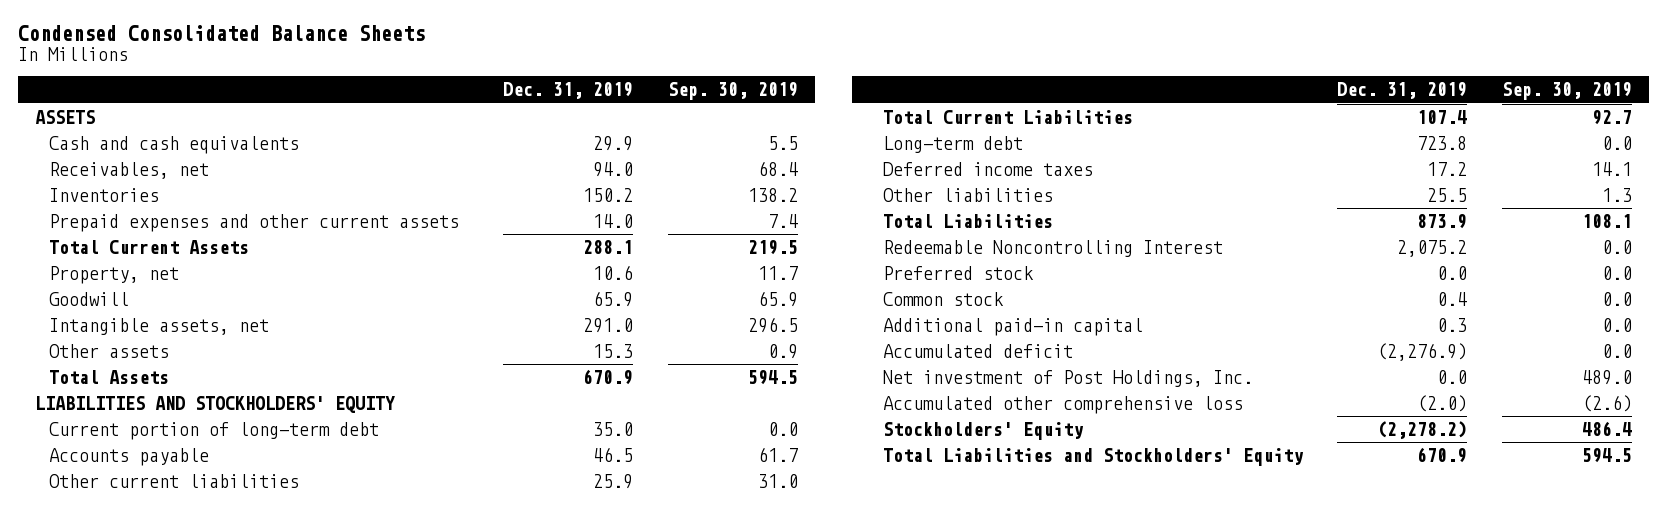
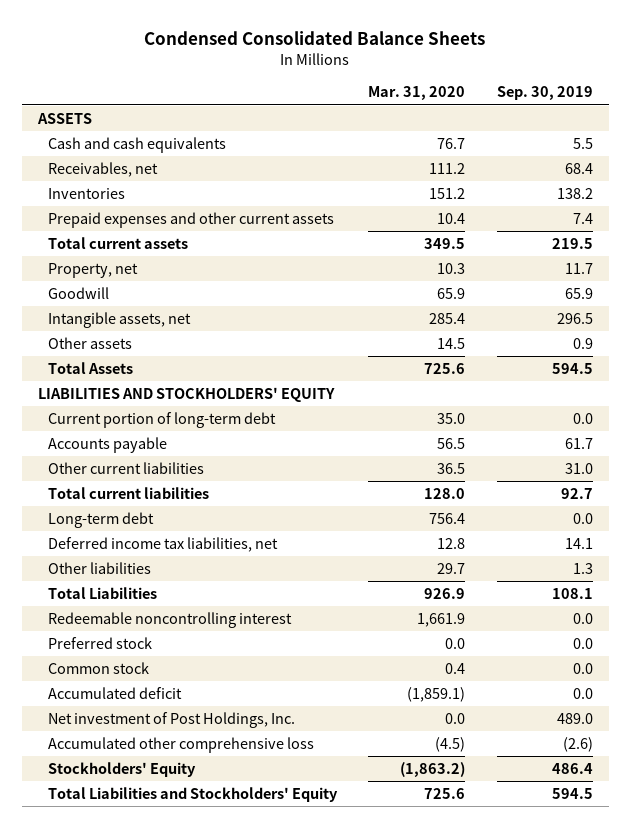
[503,82,634,100] Dec. 31, 2019 -> none
none -> [368,86,466,101] Mar. 31, 2020
[48,240,249,255] Total Current Assets -> [47,237,188,250] Total current assets
[882,110,1133,125] Total Current Liabilities -> [47,487,209,500] Total current liabilities
[882,162,1093,177] Deferred income taxes -> [47,537,278,553] Deferred income tax liabilities, net
[882,240,1223,258] Redeemable Noncontrolling Interest -> [47,612,292,629] Redeemable noncontrolling interest
[882,318,1143,337] Additional paid-in capital -> none

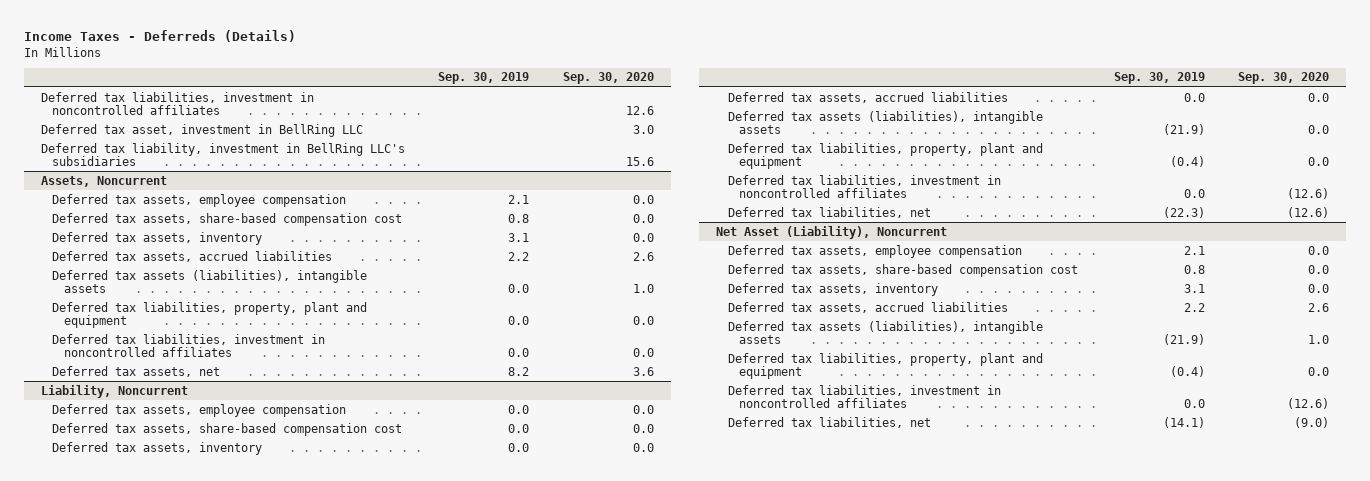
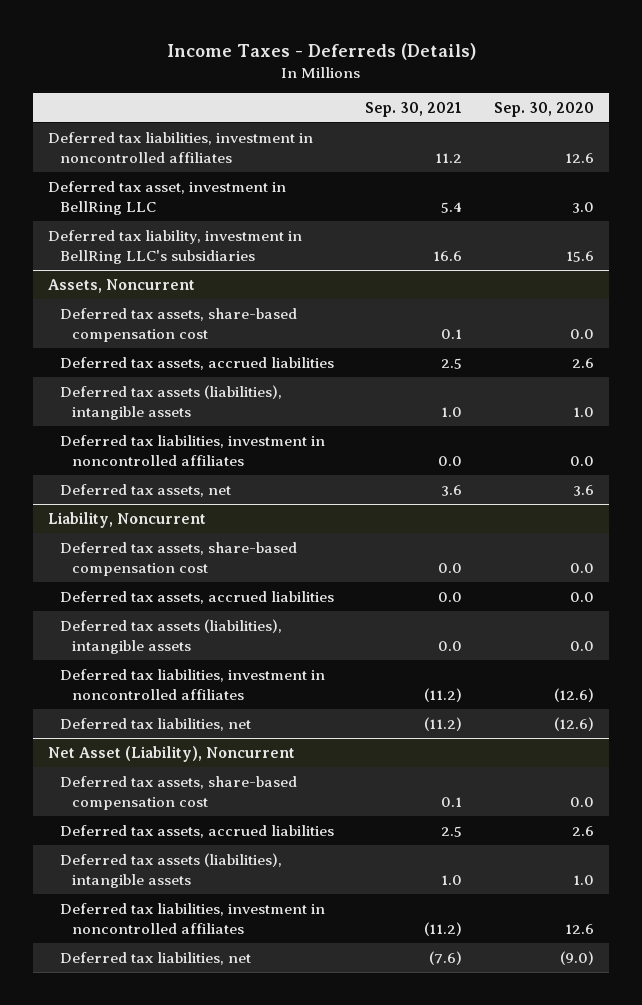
[438,72,530,85] Sep. 30, 2019 -> none
none -> [365,101,463,117] Sep. 30, 2021
[52,193,347,207] Deferred tax assets, employee compensation -> none
[52,231,263,245] Deferred tax assets, inventory -> none
[52,301,368,328] Deferred tax liabilities, property, plant and equipment -> none
[52,403,347,417] Deferred tax assets, employee compensation -> none
[52,441,263,455] Deferred tax assets, inventory -> none
[727,142,1043,169] Deferred tax liabilities, property, plant and equipment -> none
[727,244,1022,258] Deferred tax assets, employee compensation -> none
[727,282,938,296] Deferred tax assets, inventory -> none
[727,352,1043,379] Deferred tax liabilities, property, plant and equipment -> none
[1287,397,1330,409] (12.6) -> [564,923,594,934] 12.6

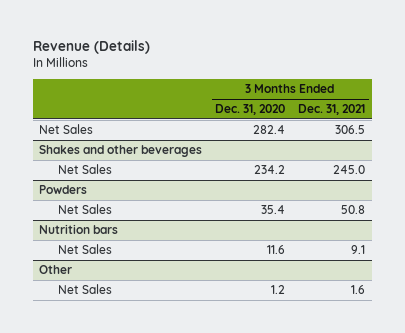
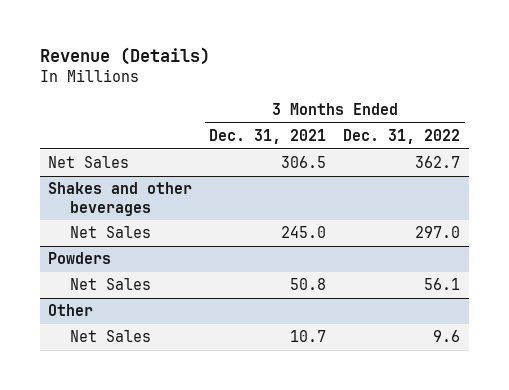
[215,104,286,116] Dec. 31, 2020 -> none
none -> [343,128,461,144] Dec. 31, 2022
[39,224,119,235] Nutrition bars -> none
[57,244,112,255] Net Sales -> none
[351,285,366,295] 1.6 -> [290,330,327,343] 10.7

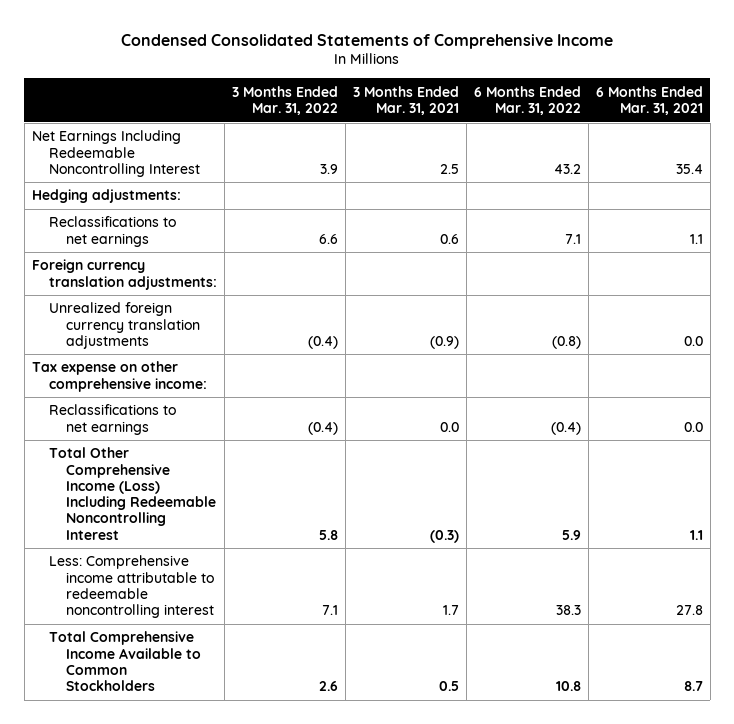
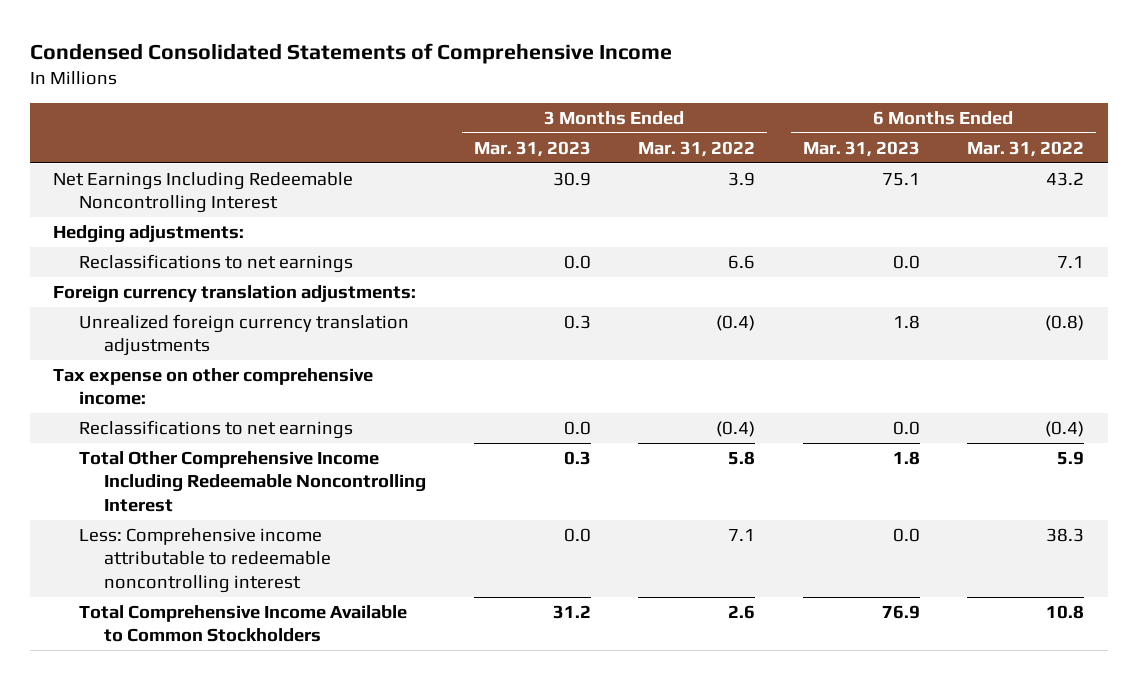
[352,85,459,115] 3 Months Ended Mar. 31, 2021 -> none
[595,85,703,115] 6 Months Ended Mar. 31, 2021 -> none
none -> [473,140,591,157] Mar. 31, 2023
none -> [802,140,920,157] Mar. 31, 2023
[48,447,217,540] Total Other Comprehensive Income (Loss) Including Redeemable Noncontrolling Interest -> [78,451,427,512] Total Other Comprehensive Income Including Redeemable Noncontrolling Interest

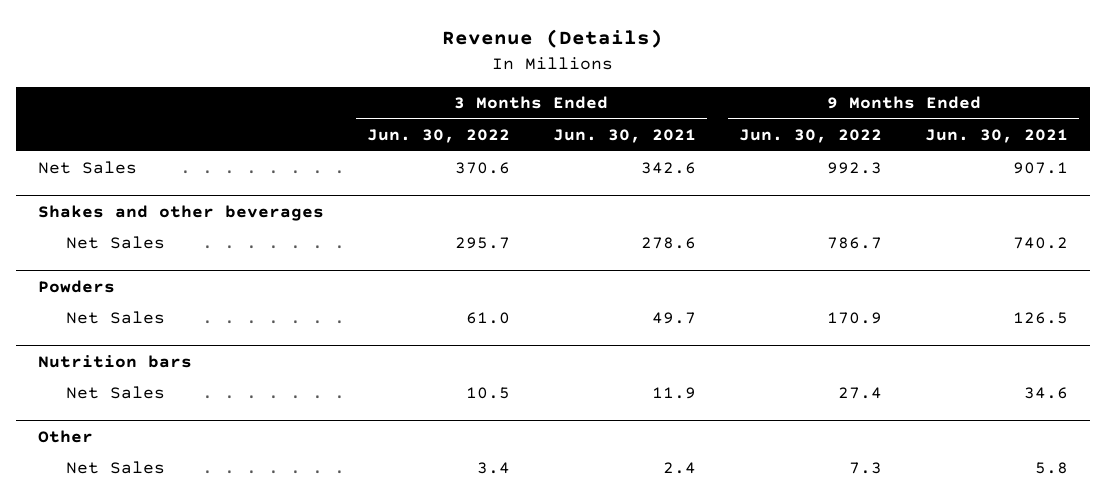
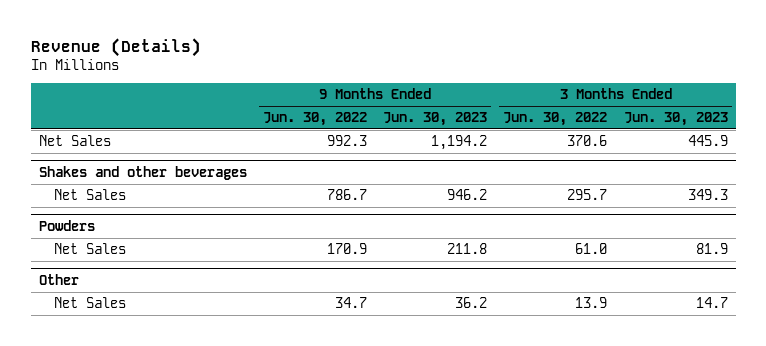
[552,129,696,144] Jun. 30, 2021 -> none
[925,129,1069,144] Jun. 30, 2021 -> none
none -> [383,112,488,127] Jun. 30, 2023
none -> [623,112,728,127] Jun. 30, 2023
[37,354,192,368] Nutrition bars -> none
[66,386,166,400] Net Sales -> none
[476,462,510,475] 3.4 -> [575,297,608,309] 13.9
[849,462,883,475] 7.3 -> [335,297,368,309] 34.7

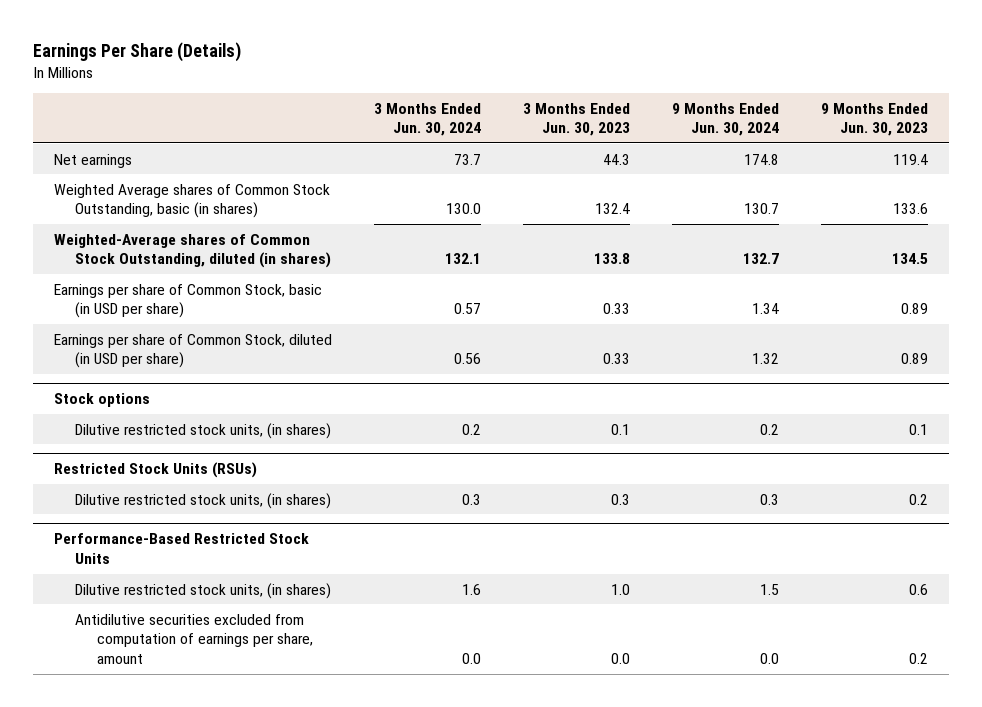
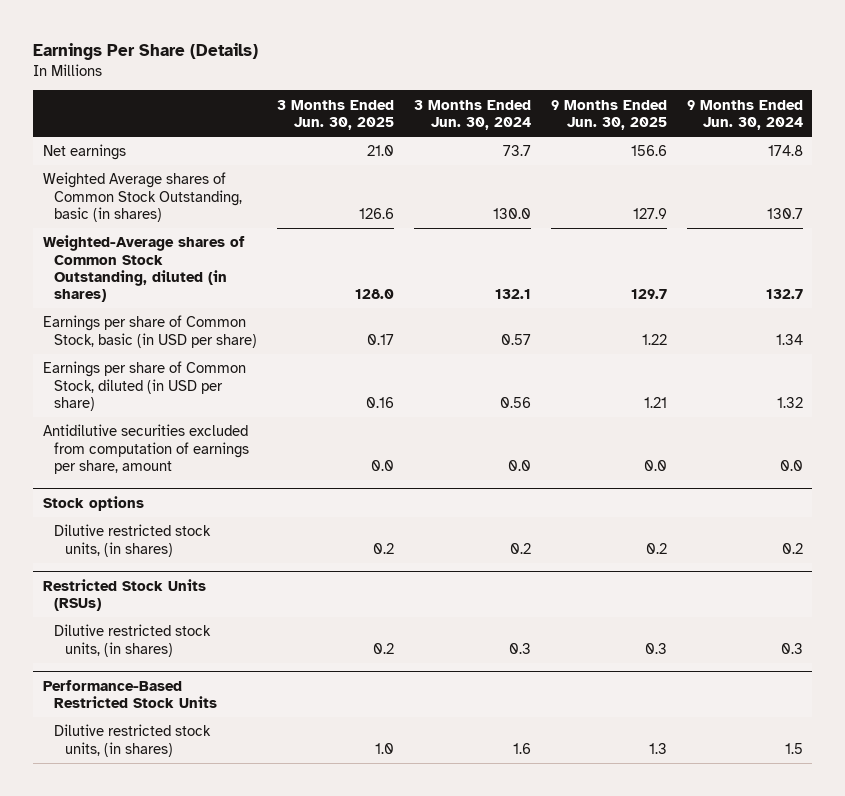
[523,102,631,137] 3 Months Ended Jun. 30, 2023 -> none
[821,102,929,137] 9 Months Ended Jun. 30, 2023 -> none
none -> [276,99,394,131] 3 Months Ended Jun. 30, 2025
none -> [550,99,667,131] 9 Months Ended Jun. 30, 2025
none -> [42,424,249,474] Antidilutive securities excluded from computation of earnings per share, amount
[75,613,313,664] Antidilutive securities excluded from computation of earnings per share, amount -> none

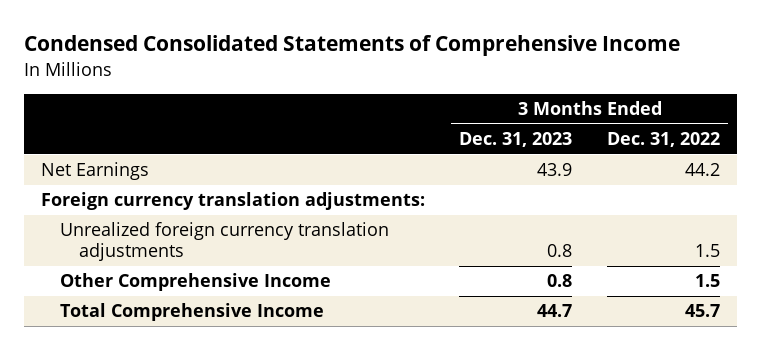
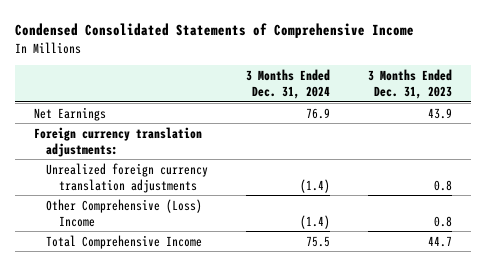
[606,132,720,148] Dec. 31, 2022 -> none
none -> [246,69,331,100] 3 Months Ended Dec. 31, 2024
[59,273,331,292] Other Comprehensive Income -> [46,198,203,227] Other Comprehensive (Loss) Income

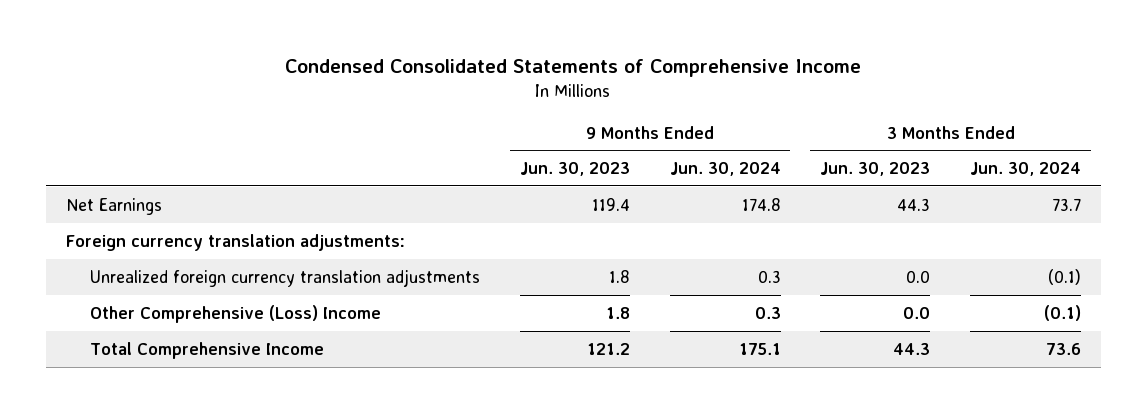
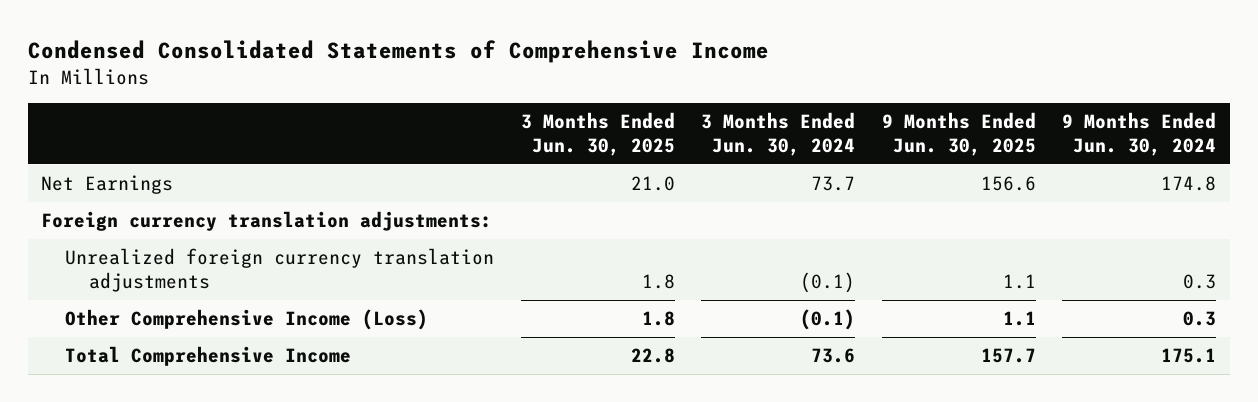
[519,162,630,177] Jun. 30, 2023 -> none
[820,162,931,177] Jun. 30, 2023 -> none
none -> [520,112,675,156] 3 Months Ended Jun. 30, 2025
none -> [881,112,1036,156] 9 Months Ended Jun. 30, 2025
[90,304,382,323] Other Comprehensive (Loss) Income -> [65,309,429,331] Other Comprehensive Income (Loss)

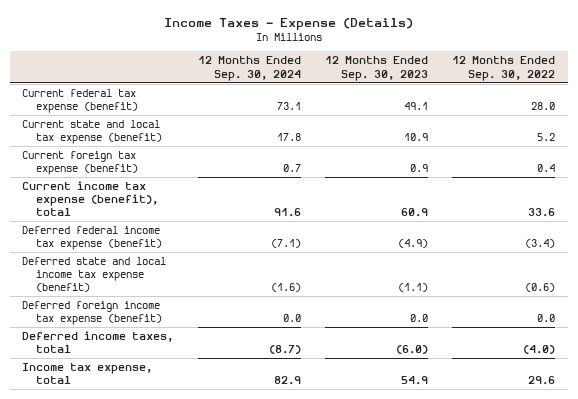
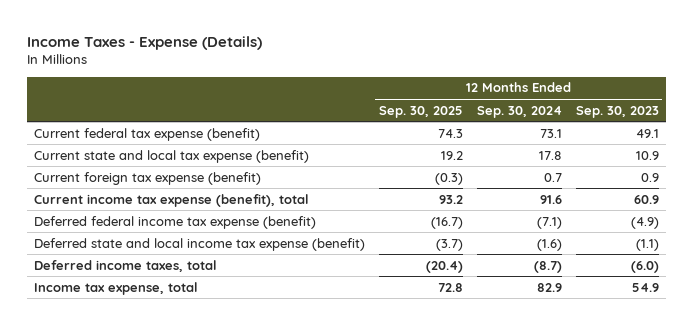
[452,56,556,81] 12 Months Ended Sep. 30, 2022 -> none
none -> [378,105,463,118] Sep. 30, 2025
[22,300,162,326] Deferred foreign income tax expense (benefit) -> none

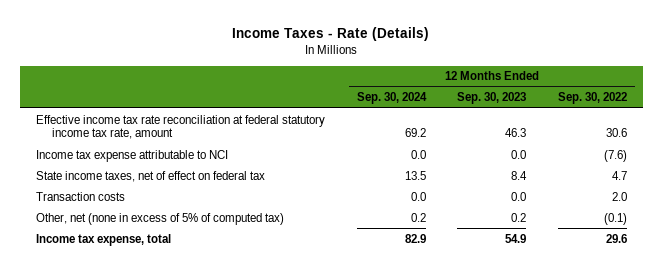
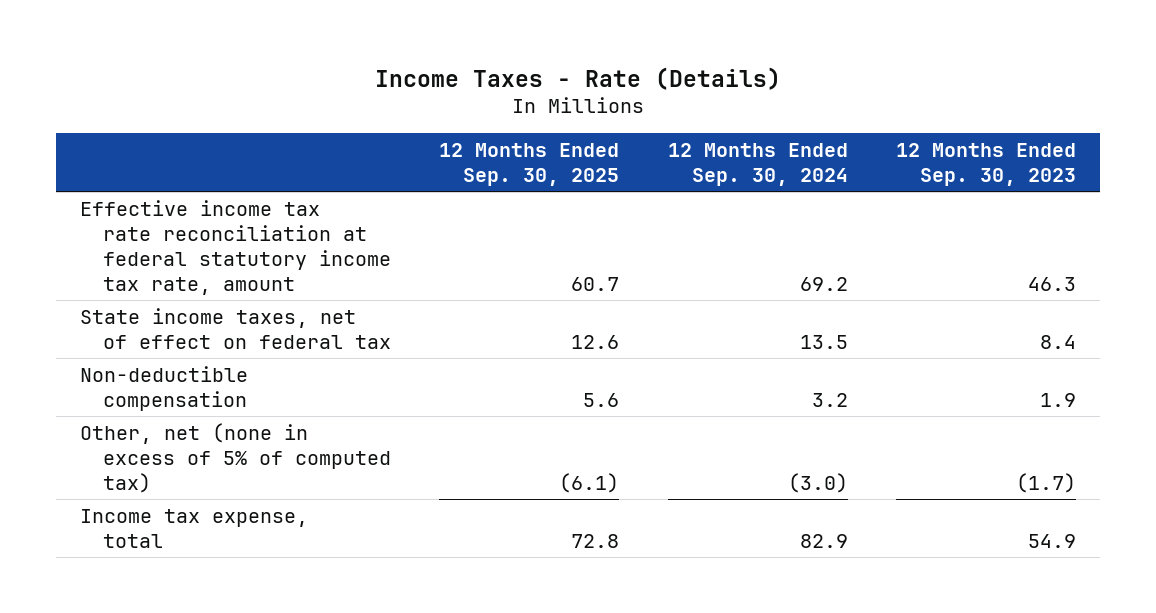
[557,92,627,105] Sep. 30, 2022 -> none
none -> [439,143,620,187] 12 Months Ended Sep. 30, 2025
[35,149,228,162] Income tax expense attributable to NCI -> none
[35,191,125,201] Transaction costs -> none
none -> [79,365,248,411] Non-deductible compensation
[410,212,426,222] 0.2 -> [787,473,848,494] (3.0)
[511,212,527,222] 0.2 -> [1016,473,1077,494] (1.7)

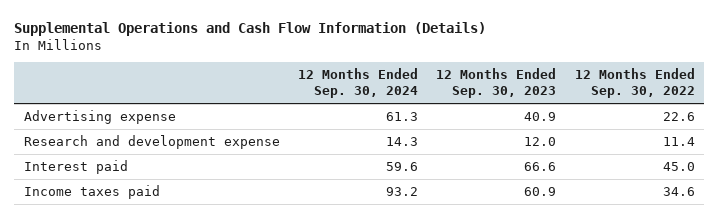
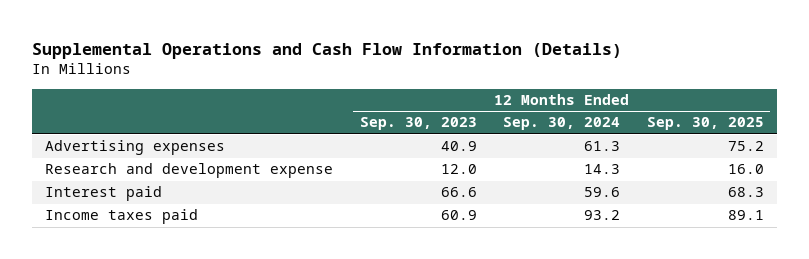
[574,68,695,99] 12 Months Ended Sep. 30, 2022 -> none
none -> [646,117,764,131] Sep. 30, 2025
[23,110,176,125] Advertising expense -> [45,140,226,156] Advertising expenses

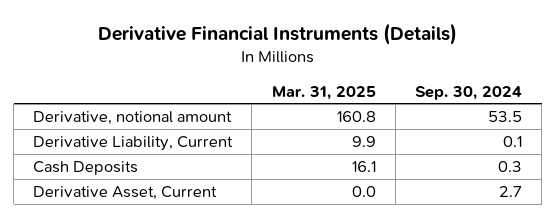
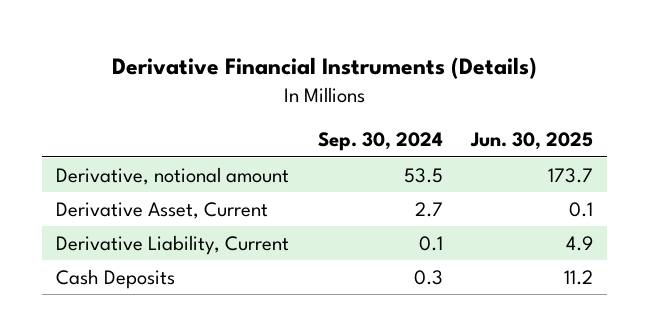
[271,85,376,100] Mar. 31, 2025 -> none
none -> [470,132,594,151] Jun. 30, 2025
[33,186,218,201] Derivative Asset, Current -> [55,202,268,220] Derivative Asset, Current

